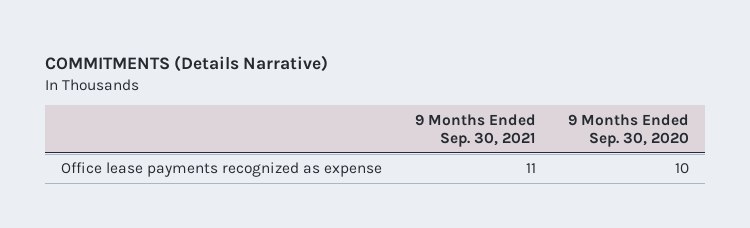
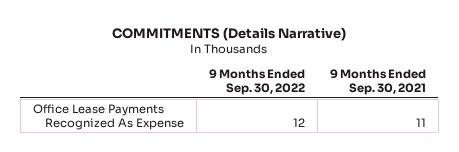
[567,113,689,148] 9 Months Ended Sep. 30, 2020 -> none
none -> [208,68,305,96] 9 Months Ended Sep. 30, 2022
[61,162,383,178] Office lease payments recognized as expense -> [32,103,184,131] Office Lease Payments Recognized As Expense

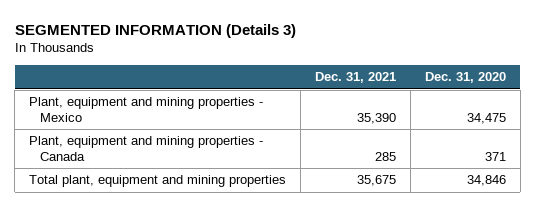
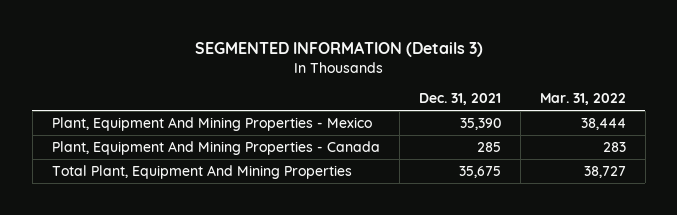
[424,72,506,84] Dec. 31, 2020 -> none
none -> [539,93,626,106] Mar. 31, 2022
[28,97,263,122] Plant, equipment and mining properties - Mexico -> [51,116,372,131] Plant, Equipment And Mining Properties - Mexico
[28,136,263,161] Plant, equipment and mining properties - Canada -> [51,140,380,155] Plant, Equipment And Mining Properties - Canada
[28,175,286,188] Total plant, equipment and mining properties -> [51,164,352,179] Total Plant, Equipment And Mining Properties

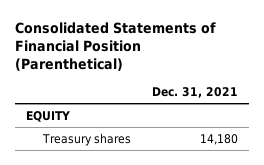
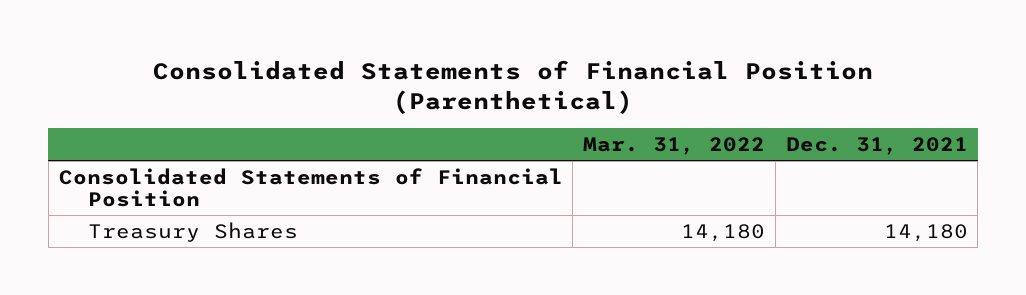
none -> [583,137,766,156] Mar. 31, 2022
[25,110,70,122] EQUITY -> none
none -> [58,167,563,208] Consolidated Statements of Financial Position
[42,132,132,146] Treasury shares -> [87,221,298,242] Treasury Shares

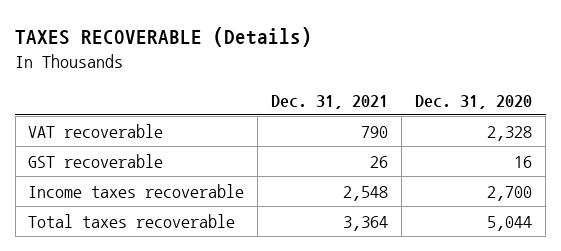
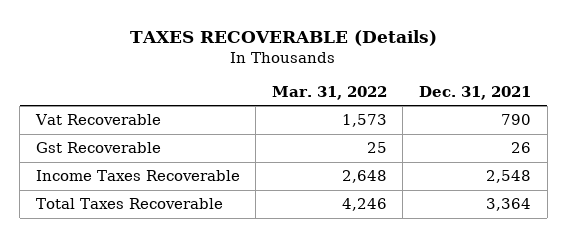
[415,94,533,109] Dec. 31, 2020 -> none
none -> [271,85,387,100] Mar. 31, 2022
[28,123,164,138] VAT recoverable -> [34,114,161,126] Vat Recoverable
[28,153,164,168] GST recoverable -> [35,142,161,154] Gst Recoverable
[28,183,245,198] Income taxes recoverable -> [35,170,240,182] Income Taxes Recoverable
[28,213,236,228] Total taxes recoverable -> [35,198,223,210] Total Taxes Recoverable

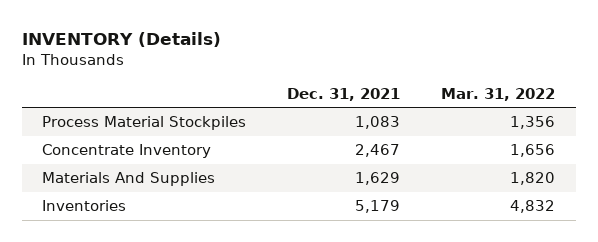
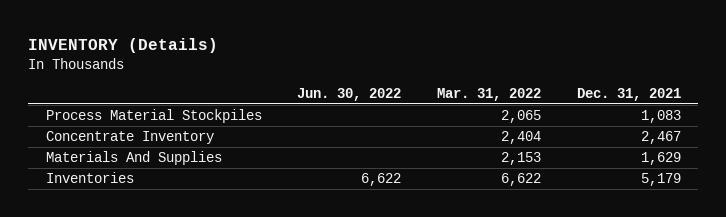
none -> [297,87,402,101] Jun. 30, 2022
[510,116,556,130] 1,356 -> [500,110,541,124] 2,065
[510,144,556,158] 1,656 -> [500,131,541,145] 2,404
[510,172,556,186] 1,820 -> [500,152,541,166] 2,153
[510,200,556,214] 4,832 -> [500,173,541,187] 6,622

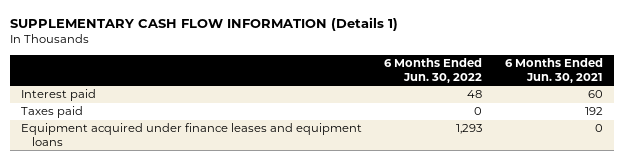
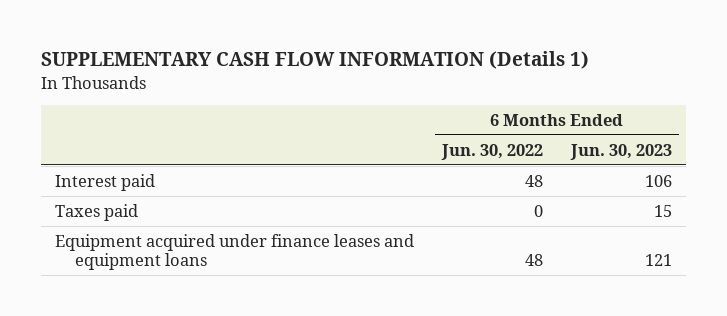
[504,58,603,83] 6 Months Ended Jun. 30, 2021 -> none
none -> [569,143,672,160] Jun. 30, 2023
[456,124,483,135] 1,293 -> [524,254,543,267] 48

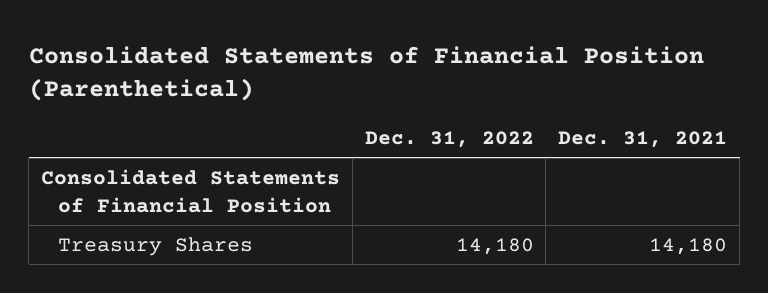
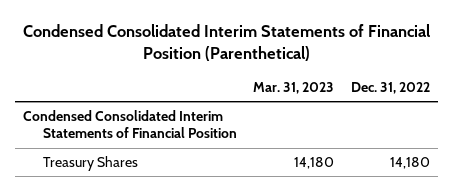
[28,45,704,102] Consolidated Statements of Financial Position (Parenthetical) -> [22,23,430,61] Condensed Consolidated Interim Statements of Financial Position (Parenthetical)
[558,130,728,148] Dec. 31, 2021 -> none
none -> [253,82,335,95] Mar. 31, 2023
[41,168,341,213] Consolidated Statements of Financial Position -> [23,110,237,139] Condensed Consolidated Interim Statements of Financial Position

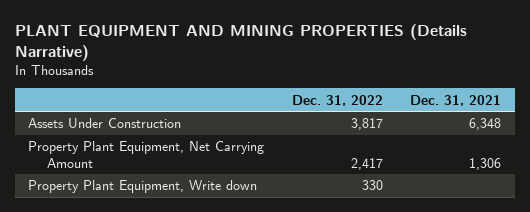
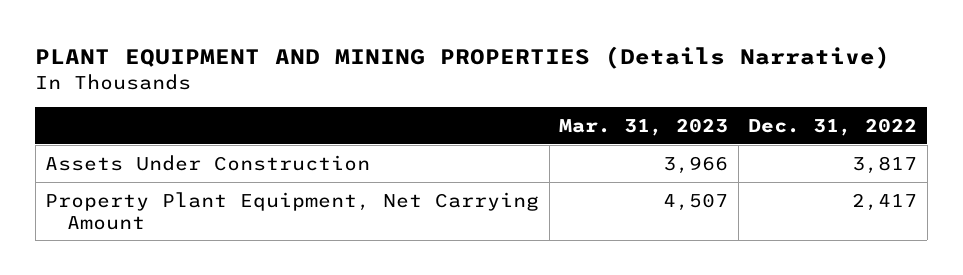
[410,94,502,106] Dec. 31, 2021 -> none
none -> [559,117,729,136] Mar. 31, 2023
[28,180,258,194] Property Plant Equipment, Write down -> none

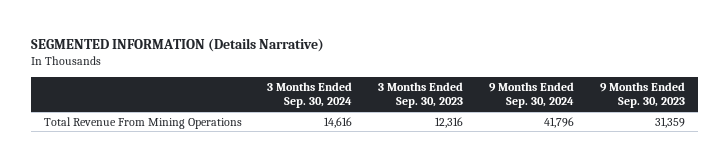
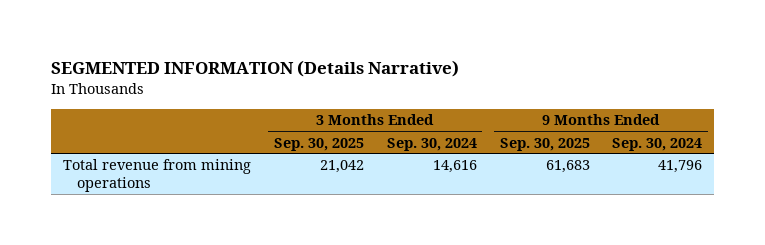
[378,81,464,109] 3 Months Ended Sep. 30, 2023 -> none
[599,81,685,109] 9 Months Ended Sep. 30, 2023 -> none
none -> [273,137,364,151] Sep. 30, 2025
none -> [499,137,590,151] Sep. 30, 2025
[43,116,242,129] Total Revenue From Mining Operations -> [62,159,251,193] Total revenue from mining operations

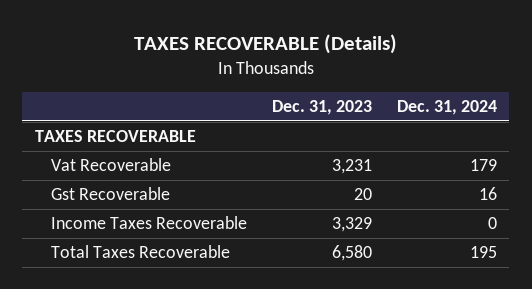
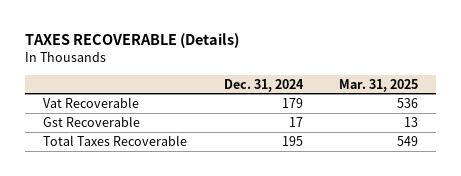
[272,99,373,115] Dec. 31, 2023 -> none
none -> [339,78,419,92] Mar. 31, 2025
[34,130,196,143] TAXES RECOVERABLE -> none
[51,216,248,230] Income Taxes Recoverable -> none
[479,187,498,201] 16 -> [288,116,303,127] 17

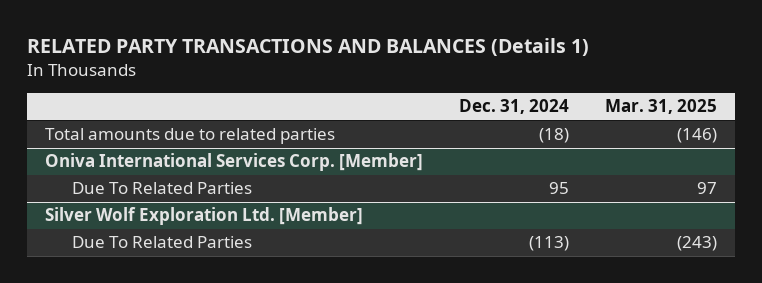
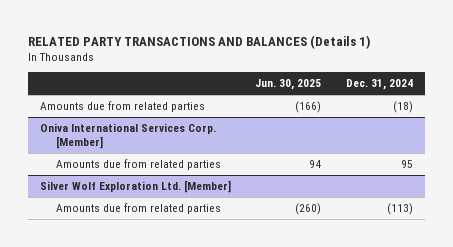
[604,99,717,115] Mar. 31, 2025 -> none
none -> [255,79,322,91] Jun. 30, 2025
[45,128,336,145] Total amounts due to related parties -> [40,100,206,112] Amounts due from related parties
[71,182,252,195] Due To Related Parties -> [56,158,222,170] Amounts due from related parties
[71,236,252,249] Due To Related Parties -> [56,202,222,214] Amounts due from related parties

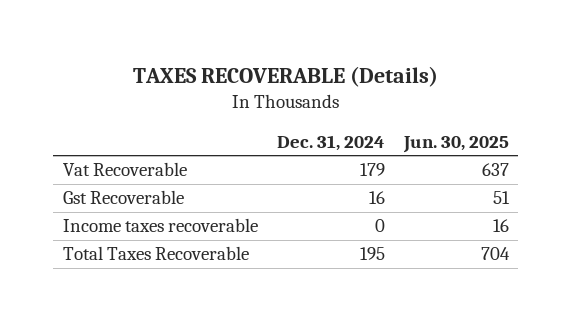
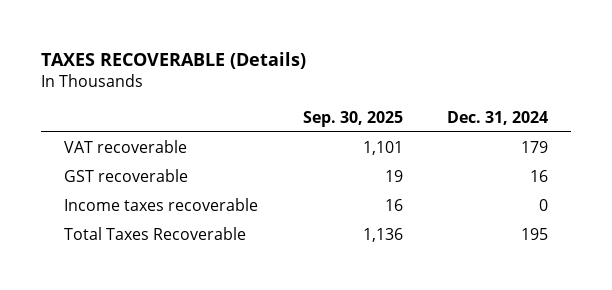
[402,135,509,153] Jun. 30, 2025 -> none
none -> [302,110,403,127] Sep. 30, 2025
[62,162,187,177] Vat Recoverable -> [63,140,187,154] VAT recoverable
[62,190,184,205] Gst Recoverable -> [63,169,188,183] GST recoverable

